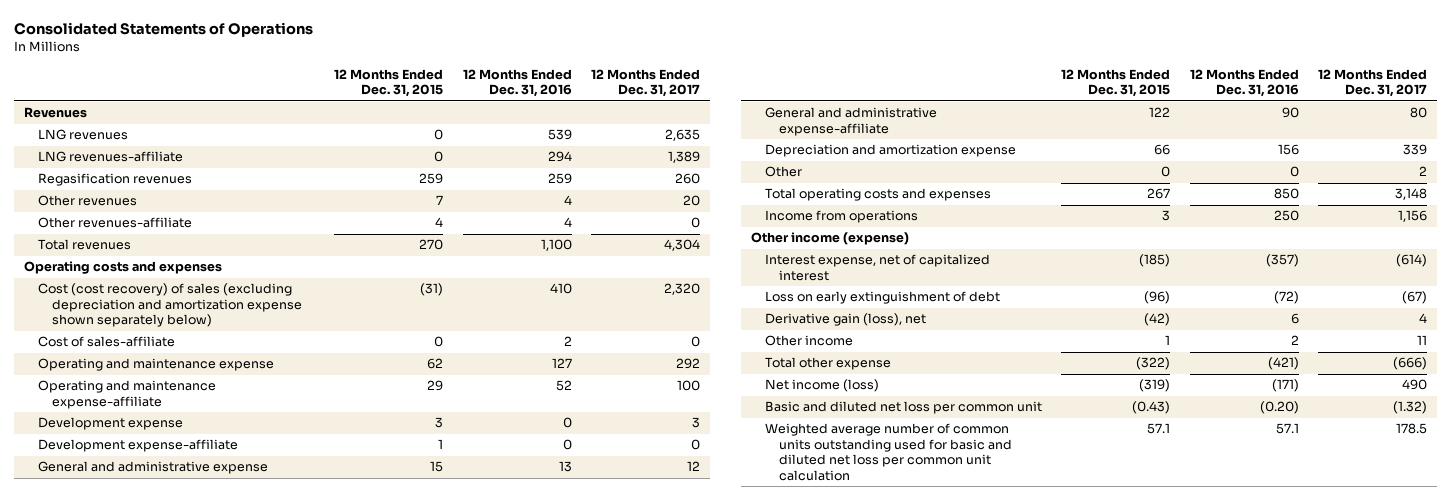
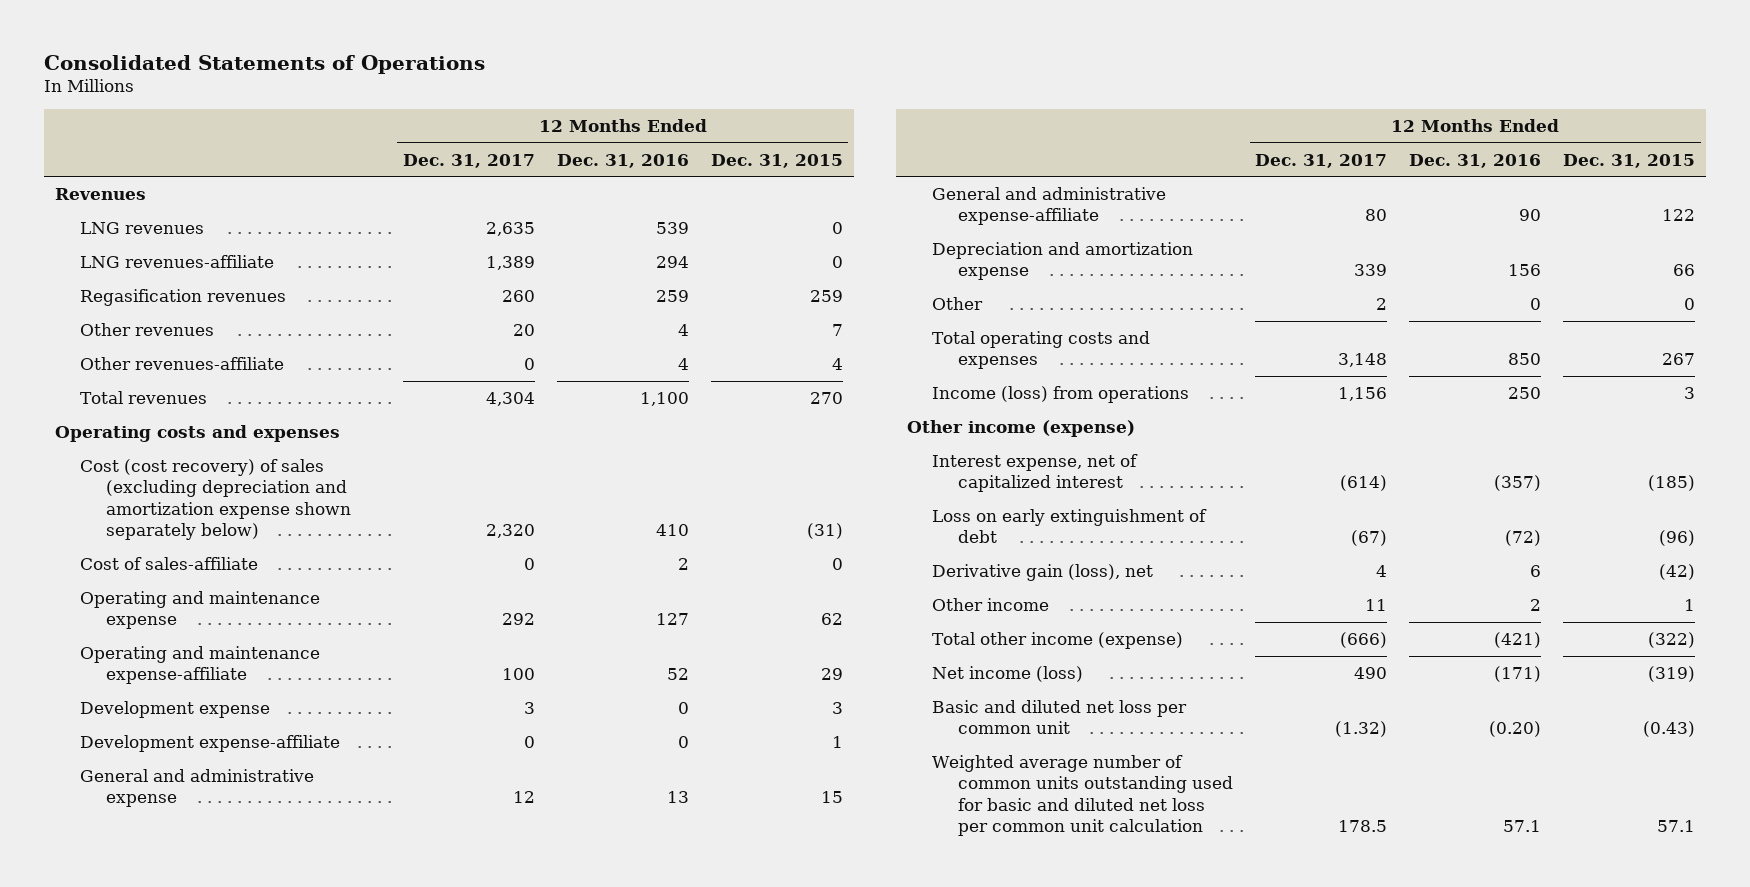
[765,210,919,224] Income from operations -> [932,385,1190,403] Income (loss) from operations
[765,357,892,371] Total other expense -> [932,631,1184,649] Total other income (expense)

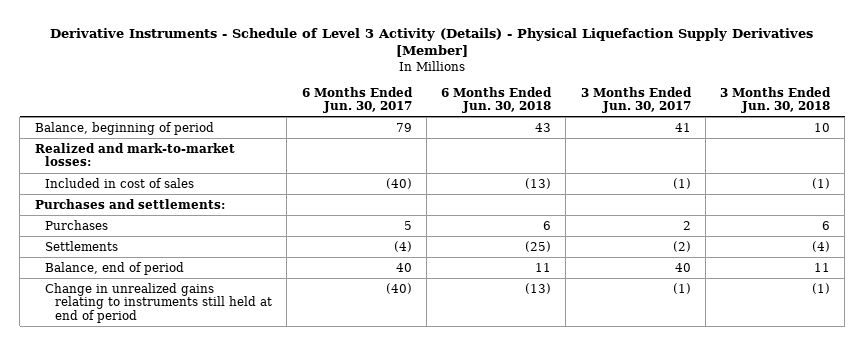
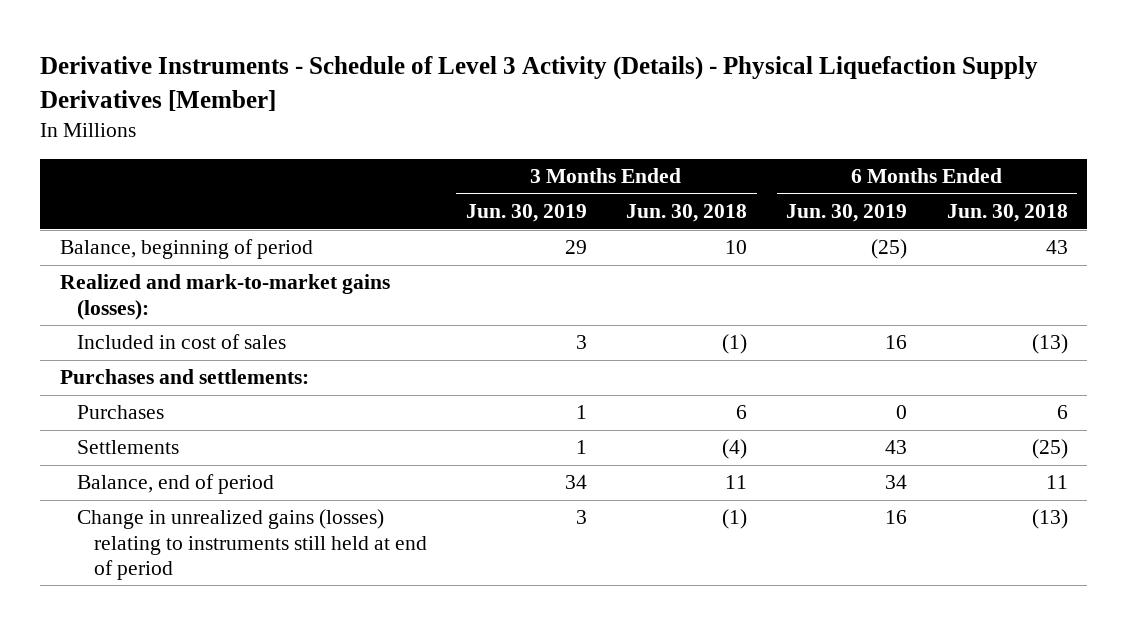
[301,86,413,114] 6 Months Ended Jun. 30, 2017 -> none
[580,86,692,114] 3 Months Ended Jun. 30, 2017 -> none
none -> [465,204,587,223] Jun. 30, 2019
none -> [786,204,908,223] Jun. 30, 2019
[34,142,235,167] Realized and mark-to-market losses: -> [59,274,390,320] Realized and mark-to-market gains (losses):
[44,282,273,323] Change in unrealized gains relating to instruments still held at end of period -> [76,509,427,580] Change in unrealized gains (losses) relating to instruments still held at end of period

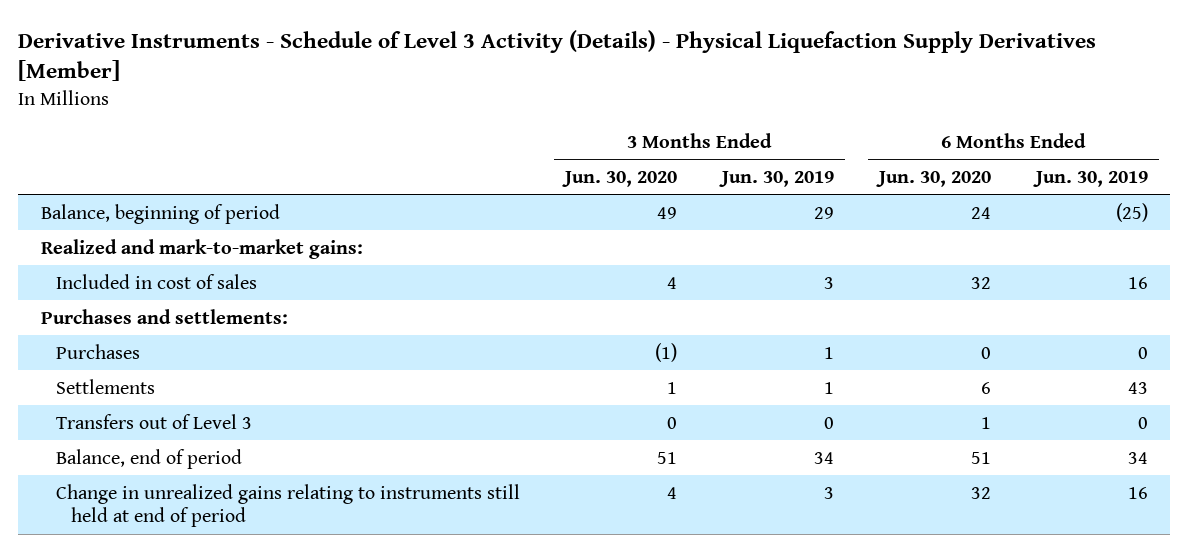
[626,204,748,223] Jun. 30, 2018 -> none
[946,204,1068,223] Jun. 30, 2018 -> none
none -> [561,170,677,187] Jun. 30, 2020
none -> [875,170,991,187] Jun. 30, 2020
[59,274,390,320] Realized and mark-to-market gains (losses): -> [40,238,363,259] Realized and mark-to-market gains:
none -> [56,413,253,429] Transfers out of Level 3
[76,509,427,580] Change in unrealized gains (losses) relating to instruments still held at end of period -> [56,483,521,528] Change in unrealized gains relating to instruments still held at end of period

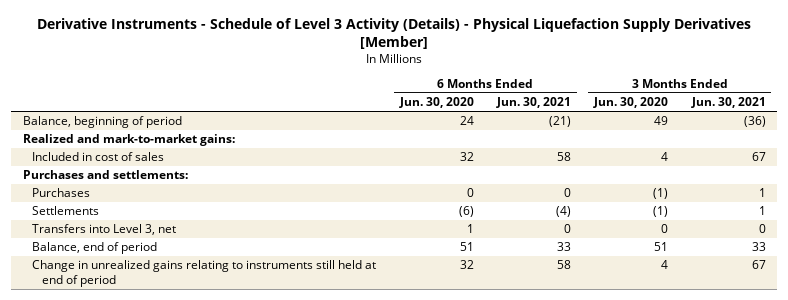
[718,170,834,187] Jun. 30, 2019 -> none
[1032,170,1148,187] Jun. 30, 2019 -> none
none -> [496,97,572,109] Jun. 30, 2021
none -> [690,97,766,109] Jun. 30, 2021
[56,413,253,429] Transfers out of Level 3 -> none
[666,381,677,394] 1 -> [653,206,669,218] (1)
[980,381,991,394] 6 -> [458,206,474,218] (6)
none -> [32,224,177,236] Transfers into Level 3, net

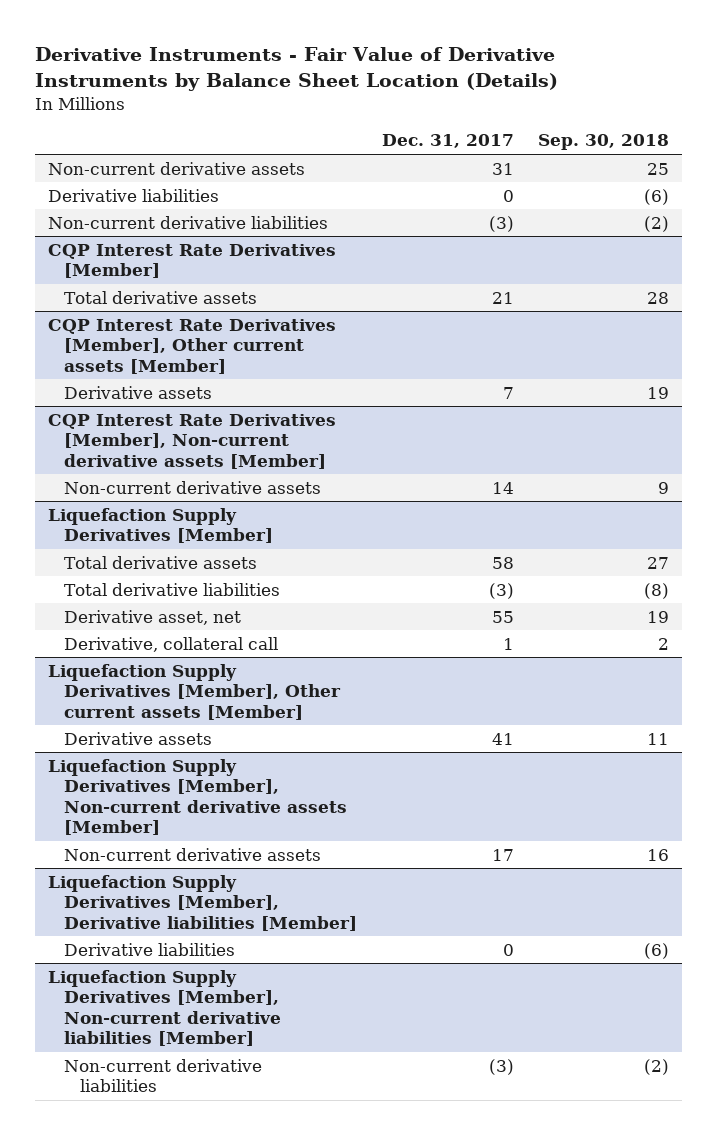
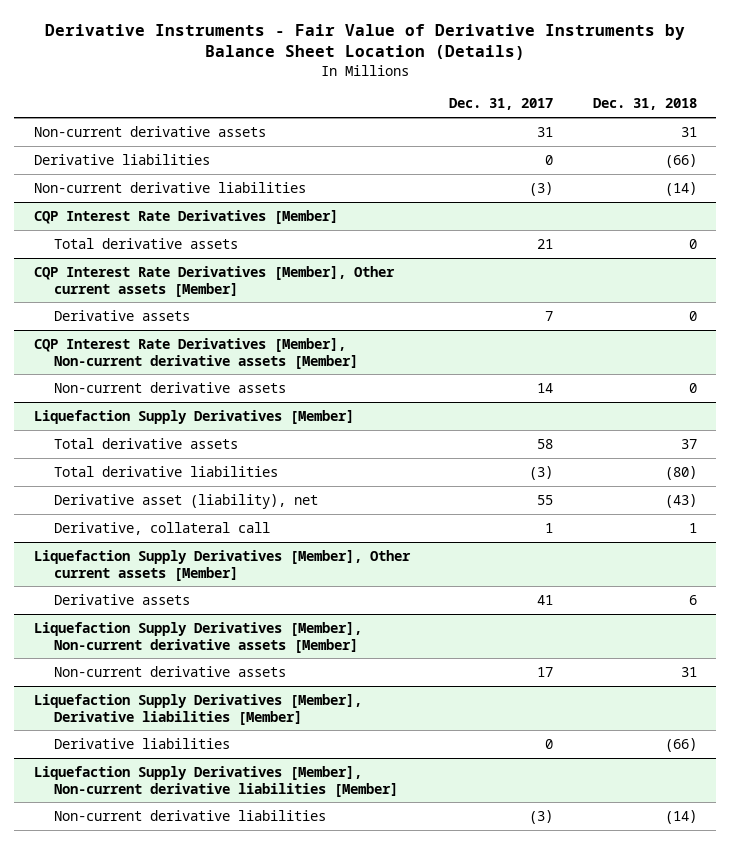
[538,134,670,151] Sep. 30, 2018 -> none
none -> [592,98,697,111] Dec. 31, 2018
[64,609,242,625] Derivative asset, net -> [54,493,319,509] Derivative asset (liability), net

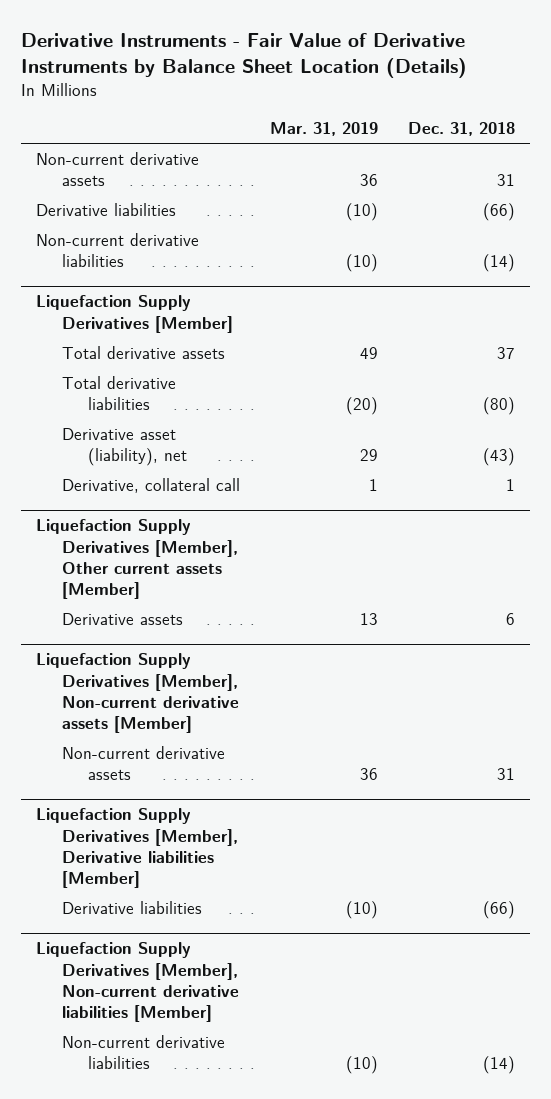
[449,98,554,111] Dec. 31, 2017 -> none
none -> [270,122,379,137] Mar. 31, 2019
[33,209,338,224] CQP Interest Rate Derivatives [Member] -> none
[54,237,239,249] Total derivative assets -> none
[33,265,395,297] CQP Interest Rate Derivatives [Member], Other current assets [Member] -> none
[54,309,191,321] Derivative assets -> none
[33,337,359,369] CQP Interest Rate Derivatives [Member], Non-current derivative assets [Member] -> none
[54,381,287,393] Non-current derivative assets -> none

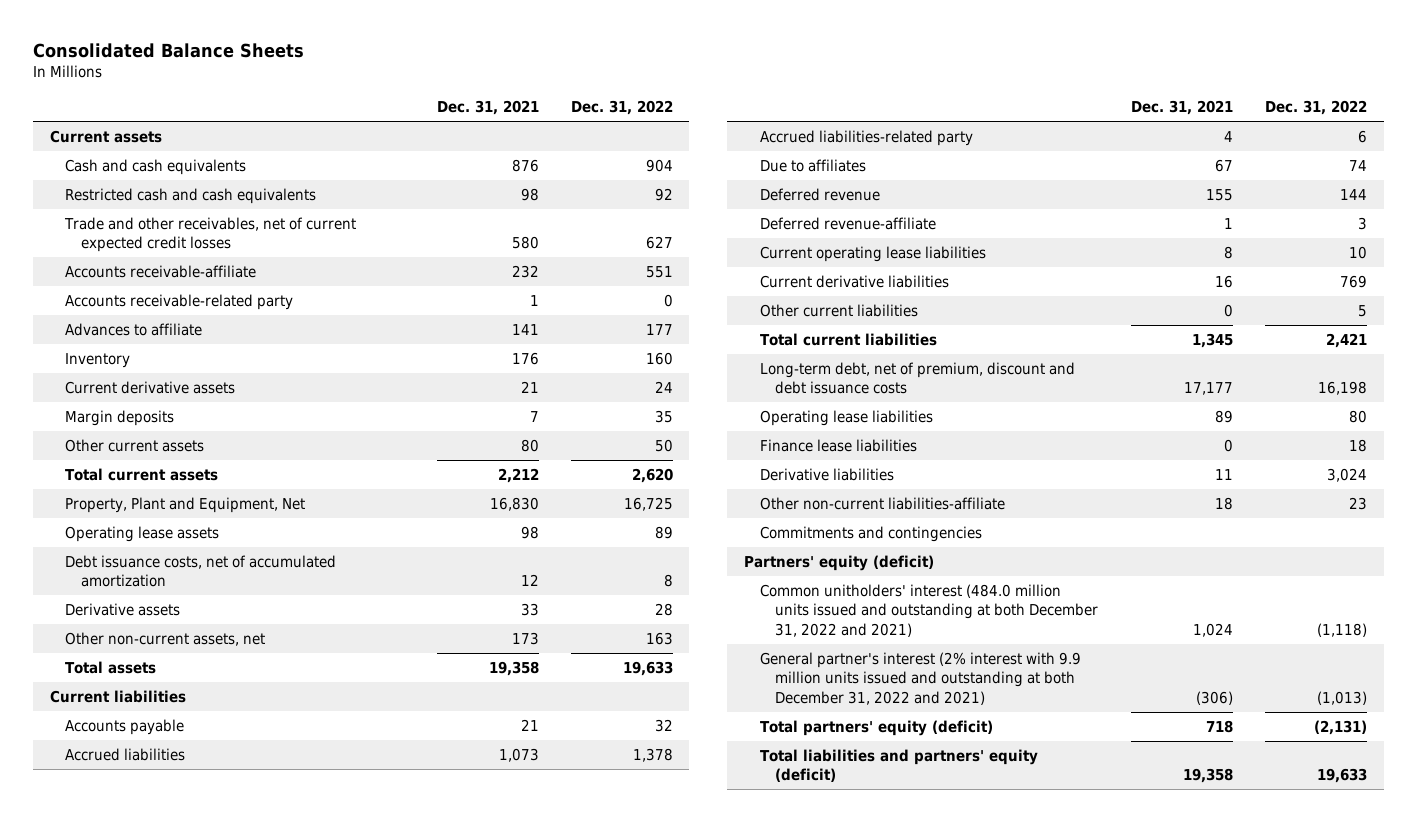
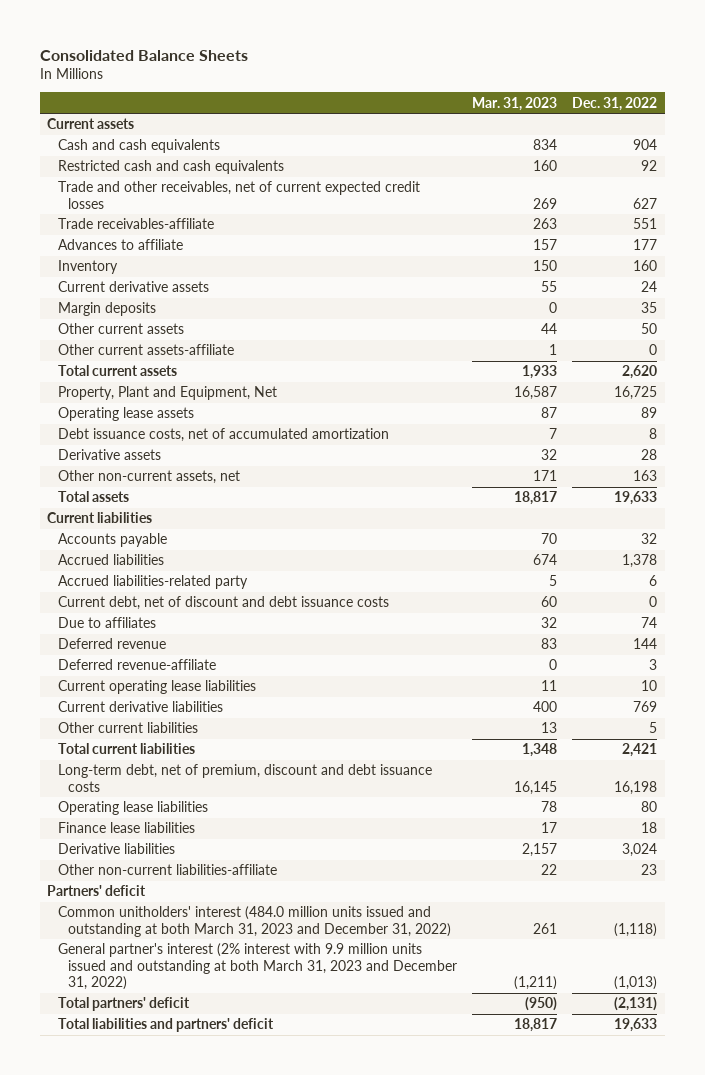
[436,100,539,116] Dec. 31, 2021 -> none
none -> [472,96,558,111] Mar. 31, 2023
[65,293,294,310] Accounts receivable-related party -> none
[65,264,257,278] Accounts receivable-affiliate -> [57,218,214,230] Trade receivables-affiliate
none -> [57,344,234,356] Other current assets-affiliate
none -> [57,596,389,611] Current debt, net of discount and debt issuance costs
[759,525,982,542] Commitments and contingencies -> none
[743,554,934,571] Partners' equity (deficit) -> [47,885,147,897] Partners' deficit
[759,583,1099,637] Common unitholders' interest (484.0 million units issued and outstanding at both December 31, 2022 and 2021) -> [57,906,451,937] Common unitholders' interest (484.0 million units issued and outstanding at both March 31, 2023 and December 31, 2022)
[759,651,1081,705] General partner's interest (2% interest with 9.9 million units issued and outstanding at both December 31, 2022 and 2021) -> [57,943,457,991] General partner's interest (2% interest with 9.9 million units issued and outstanding at both March 31, 2023 and December 31, 2022)
[759,719,993,736] Total partners' equity (deficit) -> [57,997,190,1012] Total partners' deficit
[759,748,1038,783] Total liabilities and partners' equity (deficit) -> [57,1018,274,1033] Total liabilities and partners' deficit

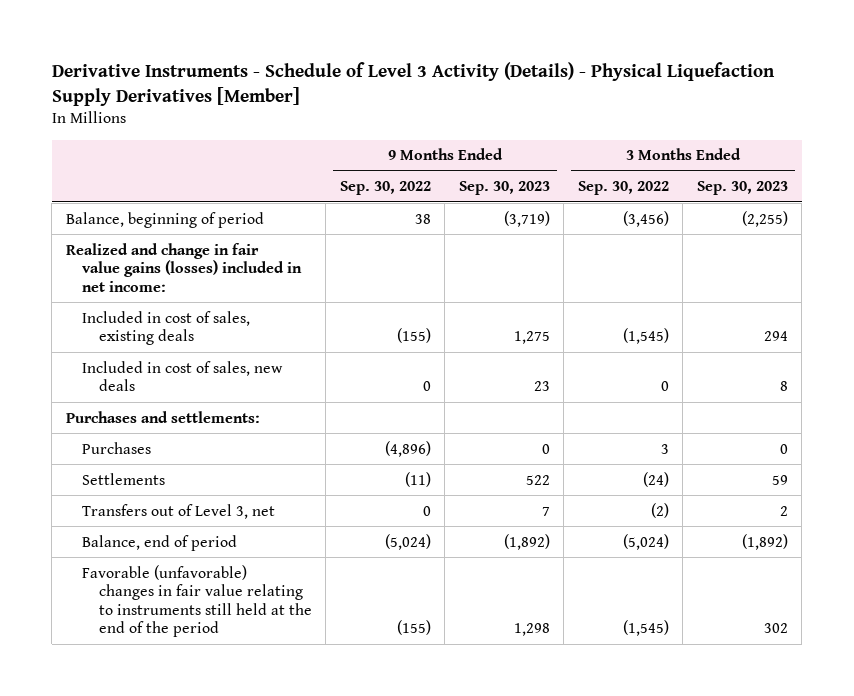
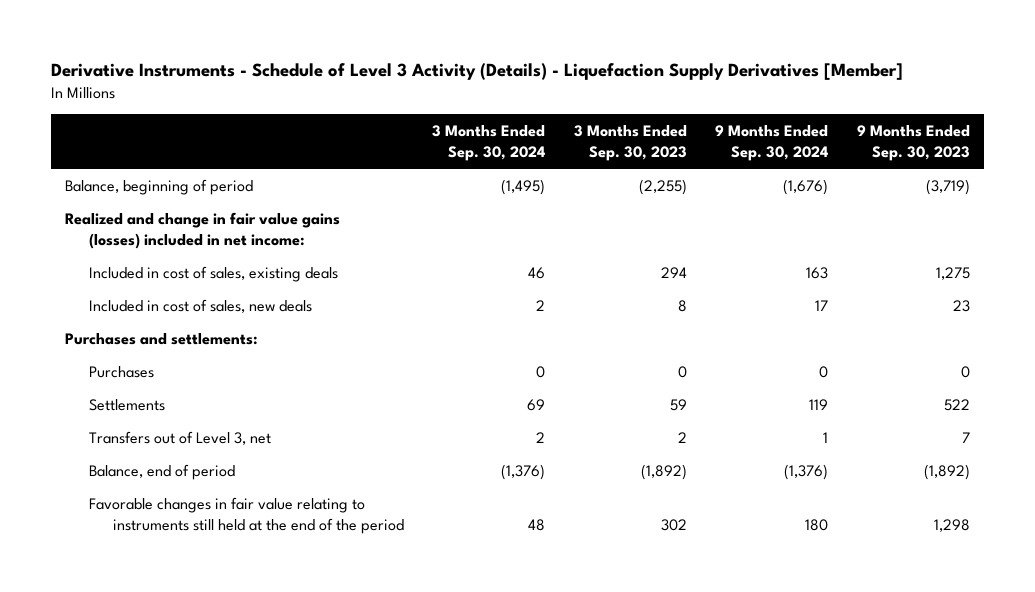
[51,61,775,106] Derivative Instruments - Schedule of Level 3 Activity (Details) - Physical Liquefaction Supply Derivatives [Member] -> [51,63,904,81] Derivative Instruments - Schedule of Level 3 Activity (Details) - Liquefaction Supply Derivatives [Member]
[339,181,431,196] Sep. 30, 2022 -> none
[577,181,669,196] Sep. 30, 2022 -> none
none -> [432,125,546,162] 3 Months Ended Sep. 30, 2024
none -> [715,125,829,162] 9 Months Ended Sep. 30, 2024
[82,564,312,638] Favorable (unfavorable) changes in fair value relating to instruments still held at the end of the period -> [88,496,404,534] Favorable changes in fair value relating to instruments still held at the end of the period

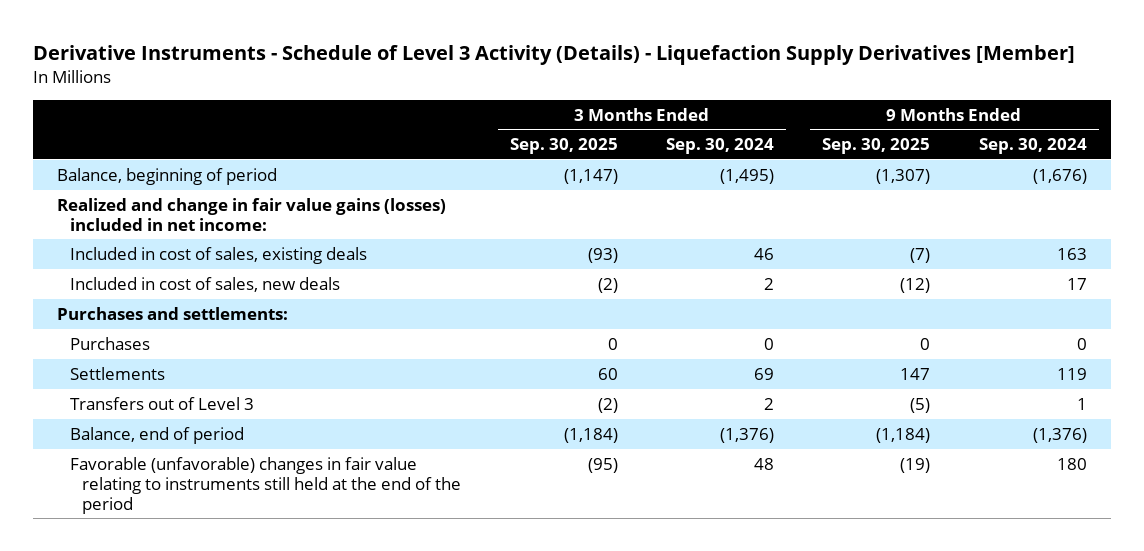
[573,125,687,162] 3 Months Ended Sep. 30, 2023 -> none
[856,125,970,162] 9 Months Ended Sep. 30, 2023 -> none
none -> [509,138,618,155] Sep. 30, 2025
none -> [822,138,931,155] Sep. 30, 2025
[88,430,271,445] Transfers out of Level 3, net -> [69,396,254,410] Transfers out of Level 3
[88,496,404,534] Favorable changes in fair value relating to instruments still held at the end of the period -> [69,456,462,514] Favorable (unfavorable) changes in fair value relating to instruments still held at the end of the period

